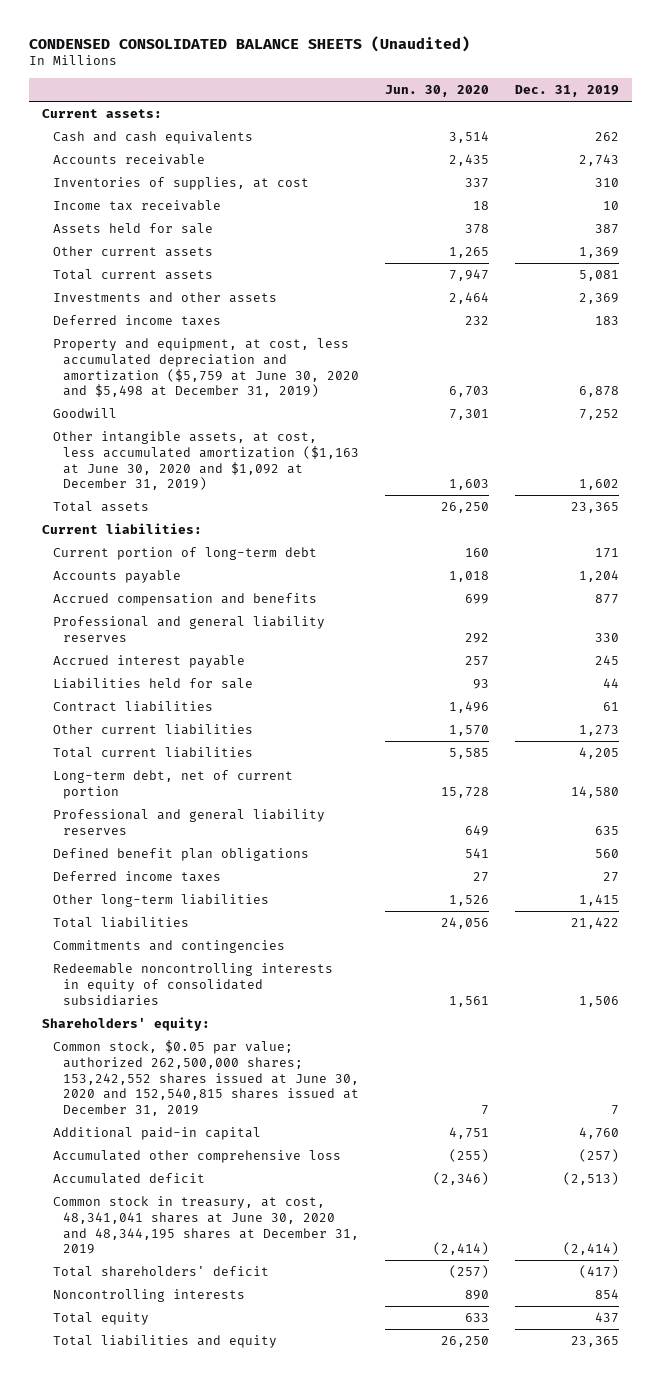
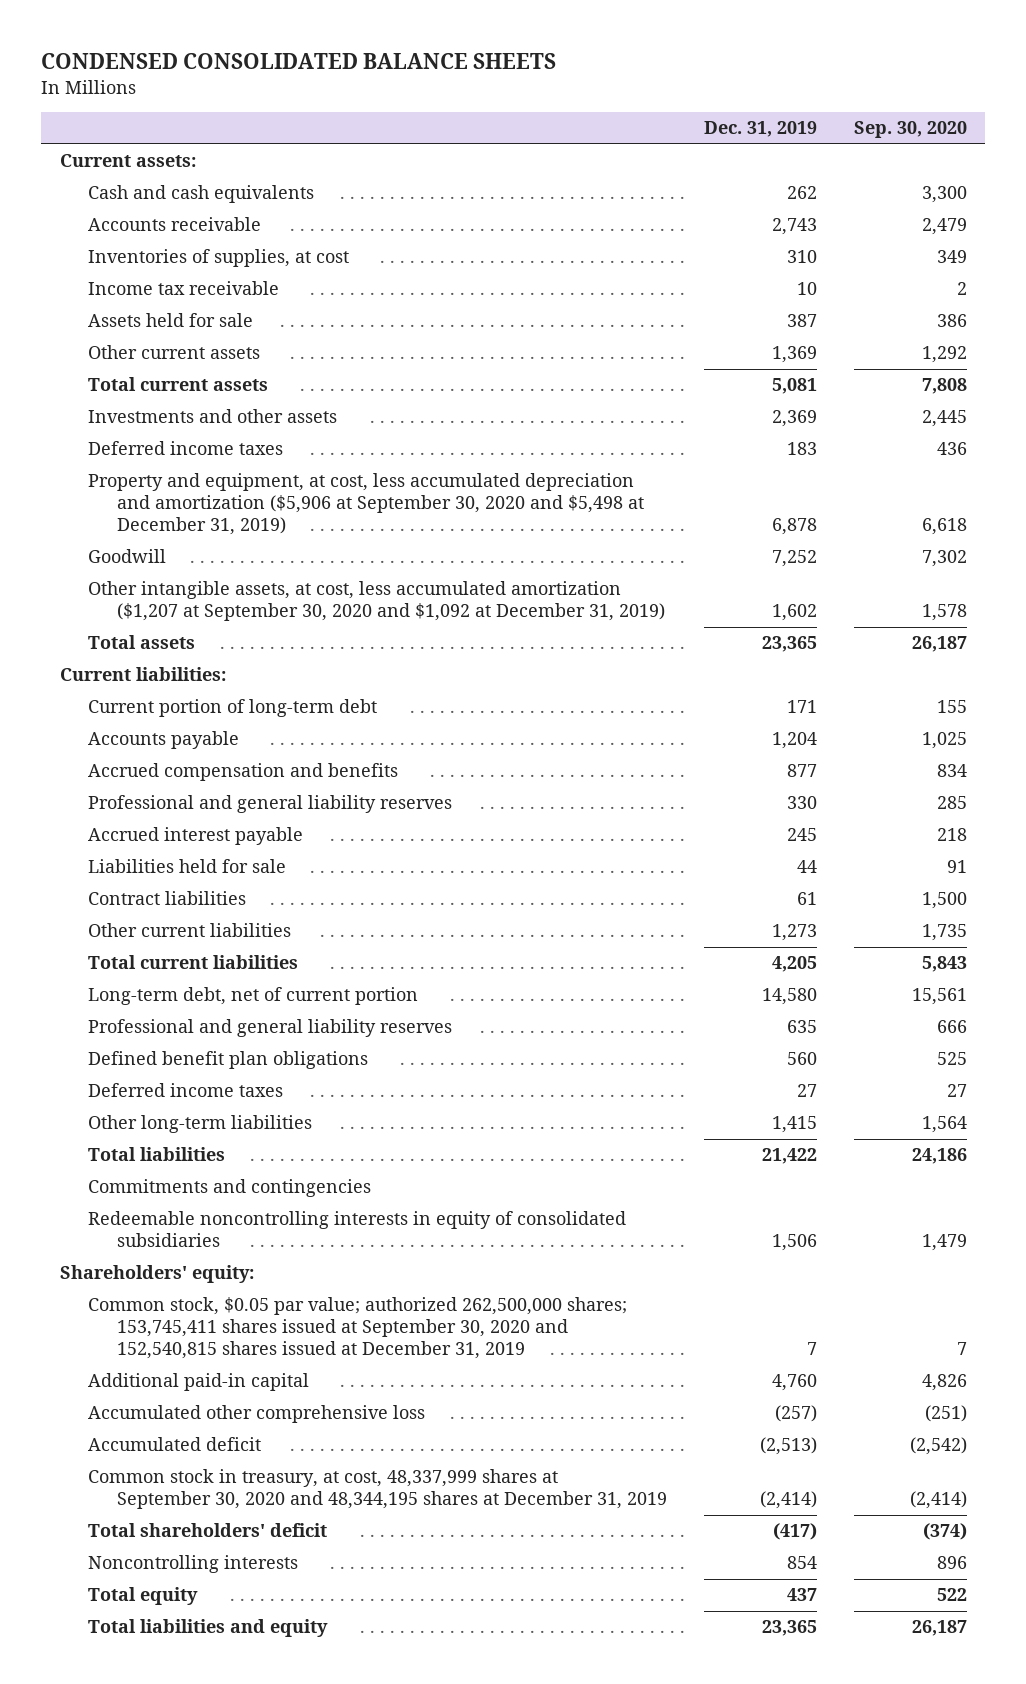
[29,35,471,52] CONDENSED CONSOLIDATED BALANCE SHEETS (Unaudited) -> [41,53,557,70] CONDENSED CONSOLIDATED BALANCE SHEETS
[384,84,489,97] Jun. 30, 2020 -> none
none -> [853,121,967,139] Sep. 30, 2020
[52,337,359,398] Property and equipment, at cost, less accumulated depreciation and amortization ($5,759 at June 30, 2020 and $5,498 at December 31, 2019) -> [88,473,644,536] Property and equipment, at cost, less accumulated depreciation and amortization ($5,906 at September 30, 2020 and $5,498 at December 31, 2019)
[52,430,359,491] Other intangible assets, at cost, less accumulated amortization ($1,163 at June 30, 2020 and $1,092 at December 31, 2019) -> [88,581,665,622] Other intangible assets, at cost, less accumulated amortization ($1,207 at September 30, 2020 and $1,092 at December 31, 2019)
[52,1039,359,1117] Common stock, $0.05 par value; authorized 262,500,000 shares; 153,242,552 shares issued at June 30, 2020 and 152,540,815 shares issued at December 31, 2019 -> [88,1297,628,1360] Common stock, $0.05 par value; authorized 262,500,000 shares; 153,745,411 shares issued at September 30, 2020 and 152,540,815 shares issued at December 31, 2019
[52,1195,359,1255] Common stock in treasury, at cost, 48,341,041 shares at June 30, 2020 and 48,344,195 shares at December 31, 2019 -> [88,1469,667,1510] Common stock in treasury, at cost, 48,337,999 shares at September 30, 2020 and 48,344,195 shares at December 31, 2019

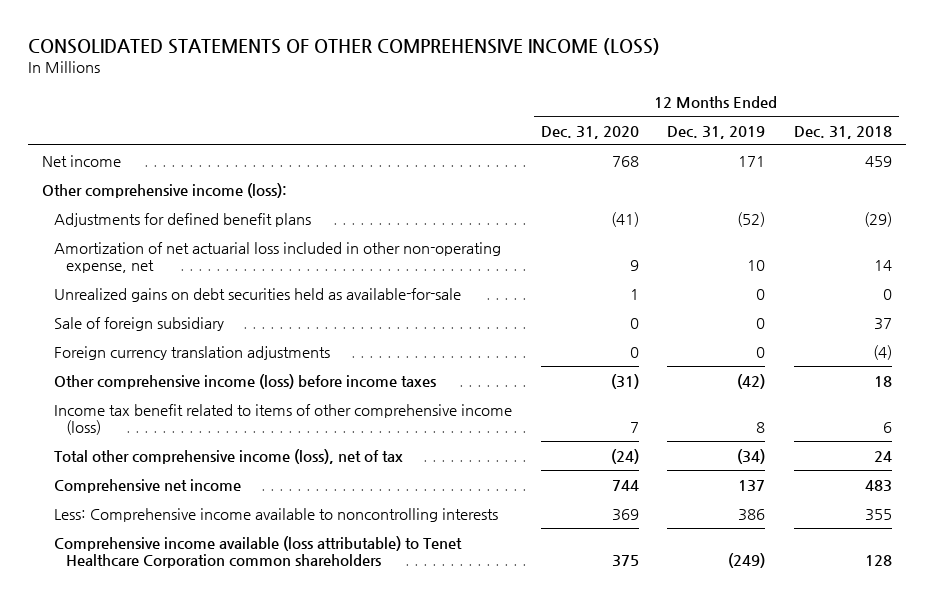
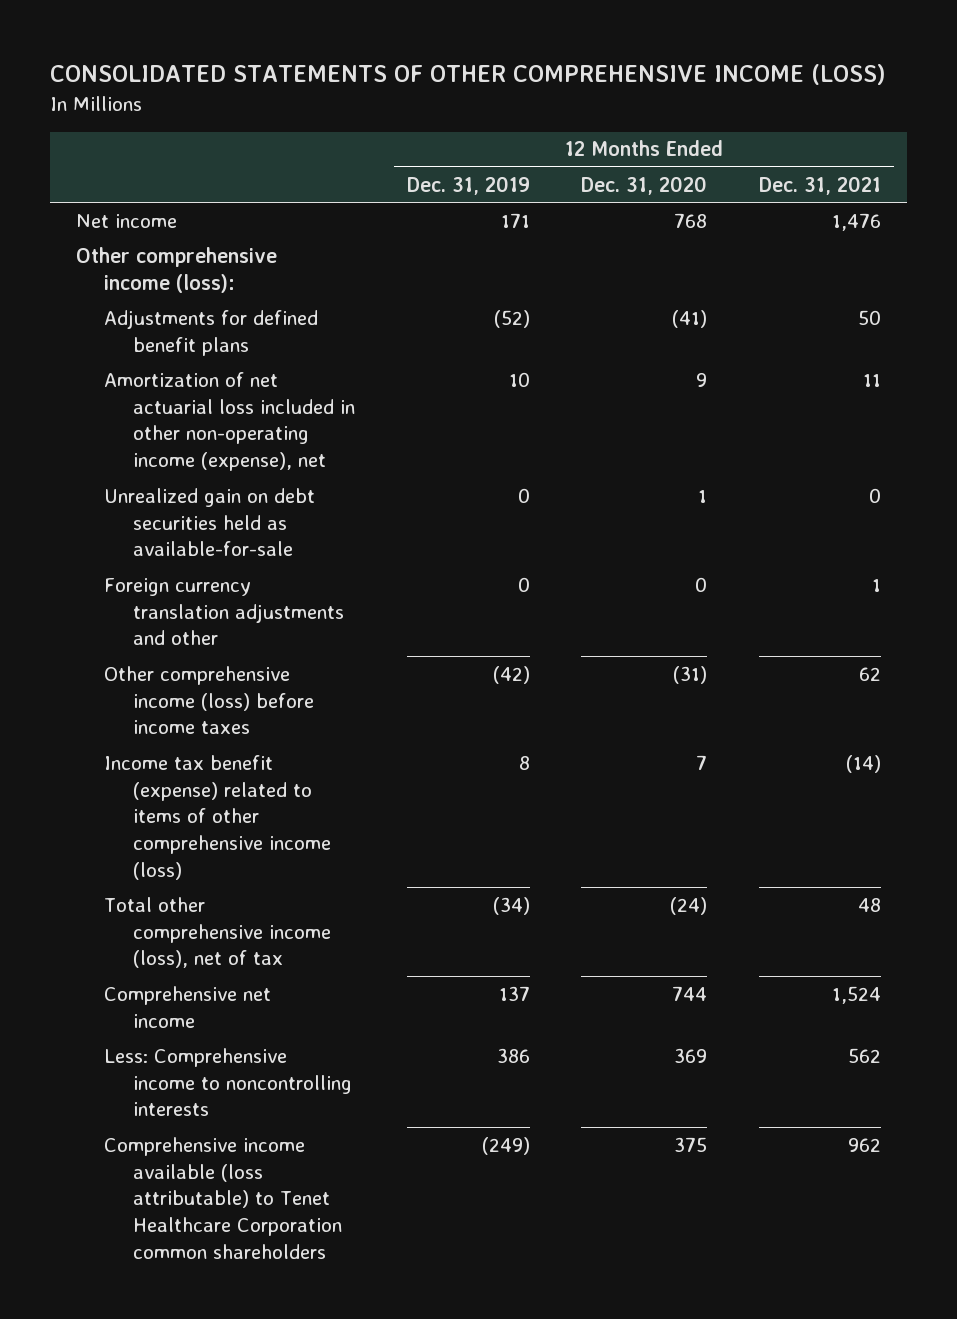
[793,125,892,139] Dec. 31, 2018 -> none
none -> [759,175,882,195] Dec. 31, 2021
[54,316,225,331] Sale of foreign subsidiary -> none
[54,241,502,274] Amortization of net actuarial loss included in other non-operating expense, net -> [104,371,355,471] Amortization of net actuarial loss included in other non-operating income (expense), net
[54,287,462,302] Unrealized gains on debt securities held as available-for-sale -> [104,487,316,557] Unrealized gain on debt securities held as available-for-sale
[54,345,331,360] Foreign currency translation adjustments -> [104,577,344,646] Foreign currency translation adjustments and other
[54,403,513,436] Income tax benefit related to items of other comprehensive income (loss) -> [104,754,331,880] Income tax benefit (expense) related to items of other comprehensive income (loss)
[54,507,499,522] Less: Comprehensive income available to noncontrolling interests -> [104,1047,352,1117] Less: Comprehensive income to noncontrolling interests

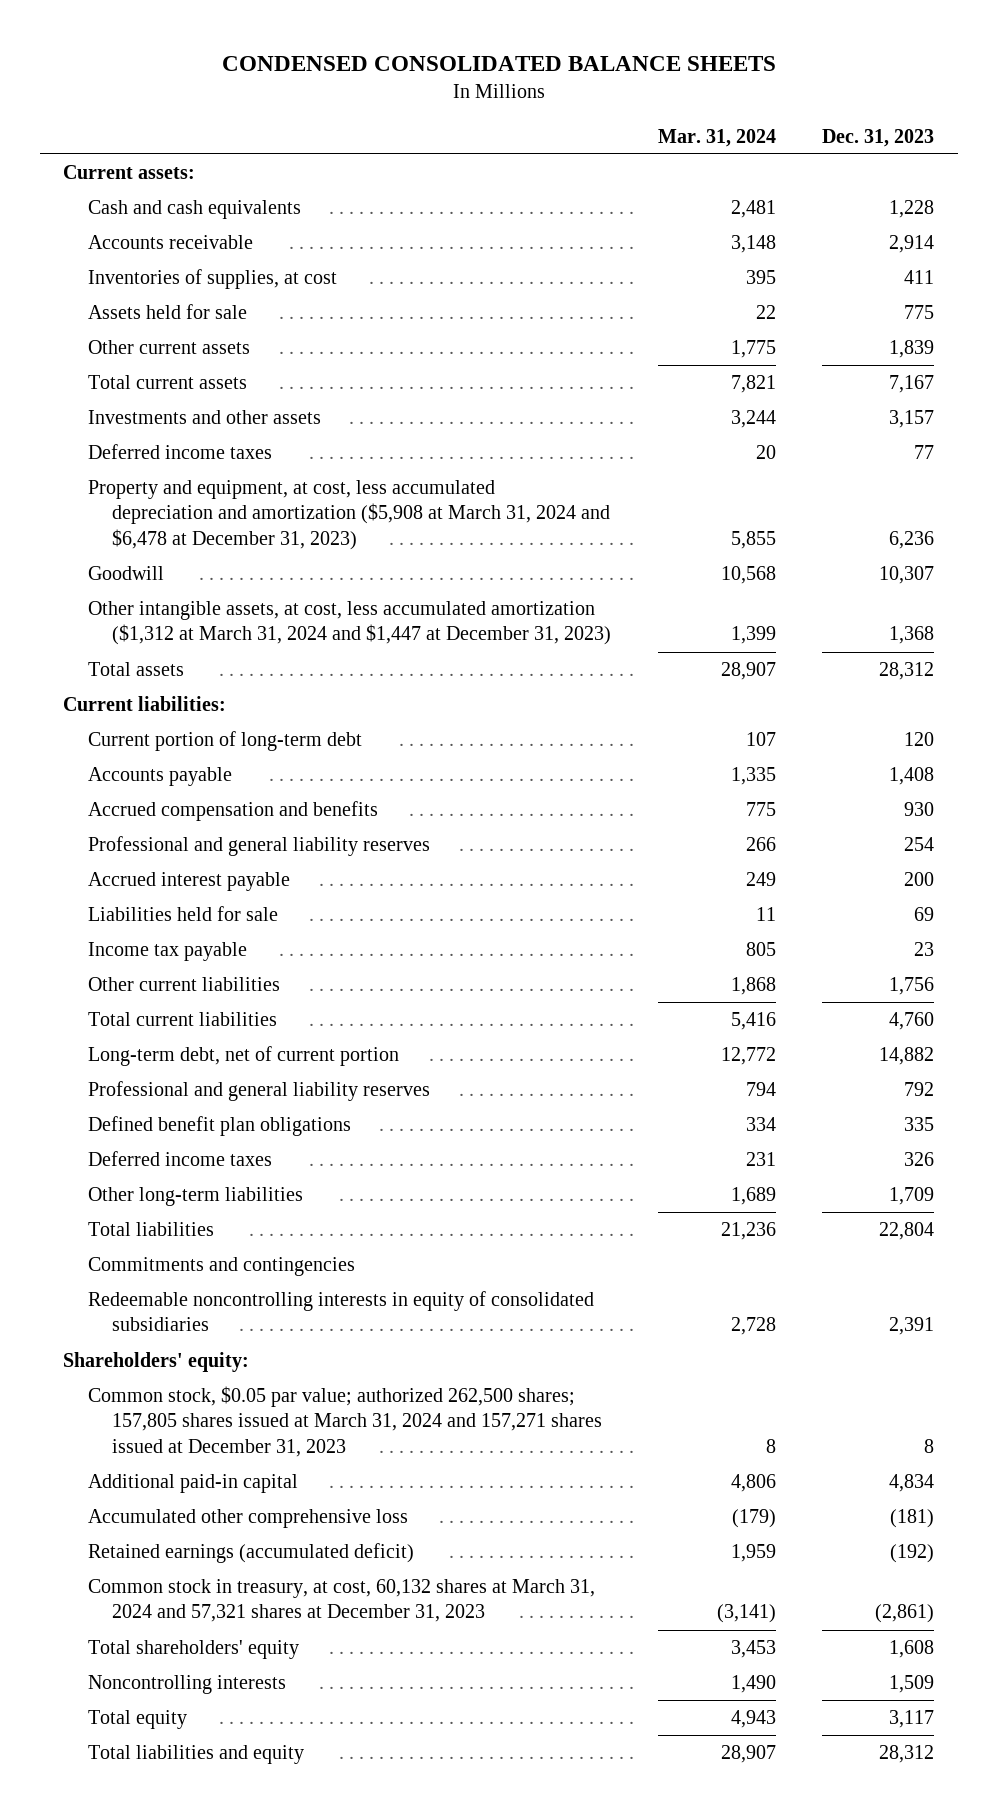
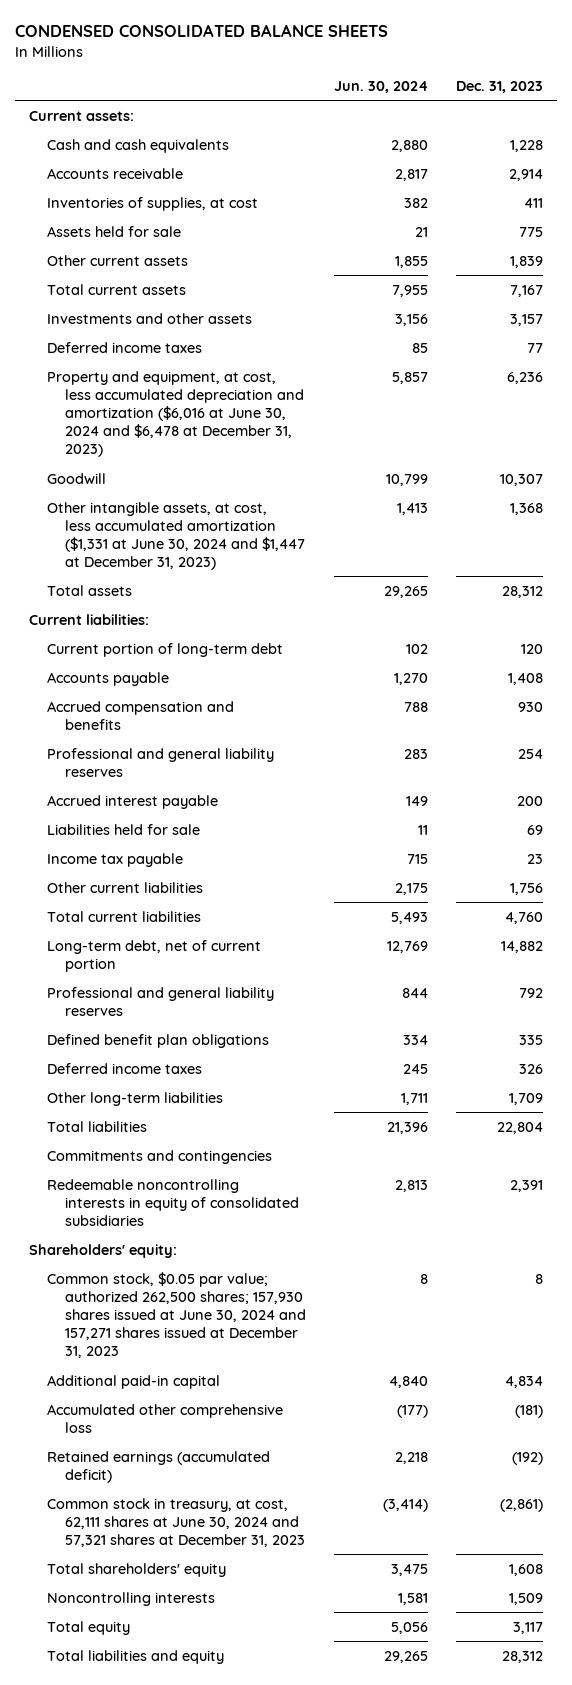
[657,128,776,147] Mar. 31, 2024 -> none
none -> [334,81,429,94] Jun. 30, 2024
[87,480,611,550] Property and equipment, at cost, less accumulated depreciation and amortization ($5,908 at March 31, 2024 and $6,478 at December 31, 2023) -> [47,370,305,458] Property and equipment, at cost, less accumulated depreciation and amortization ($6,016 at June 30, 2024 and $6,478 at December 31, 2023)
[87,601,612,646] Other intangible assets, at cost, less accumulated amortization ($1,312 at March 31, 2024 and $1,447 at December 31, 2023) -> [47,501,306,571] Other intangible assets, at cost, less accumulated amortization ($1,331 at June 30, 2024 and $1,447 at December 31, 2023)
[87,1386,603,1457] Common stock, $0.05 par value; authorized 262,500 shares; 157,805 shares issued at March 31, 2024 and 157,271 shares issued at December 31, 2023 -> [47,1271,307,1359] Common stock, $0.05 par value; authorized 262,500 shares; 157,930 shares issued at June 30, 2024 and 157,271 shares issued at December 31, 2023
[87,1579,595,1623] Common stock in treasury, at cost, 60,132 shares at March 31, 2024 and 57,321 shares at December 31, 2023 -> [47,1497,306,1547] Common stock in treasury, at cost, 62,111 shares at June 30, 2024 and 57,321 shares at December 31, 2023

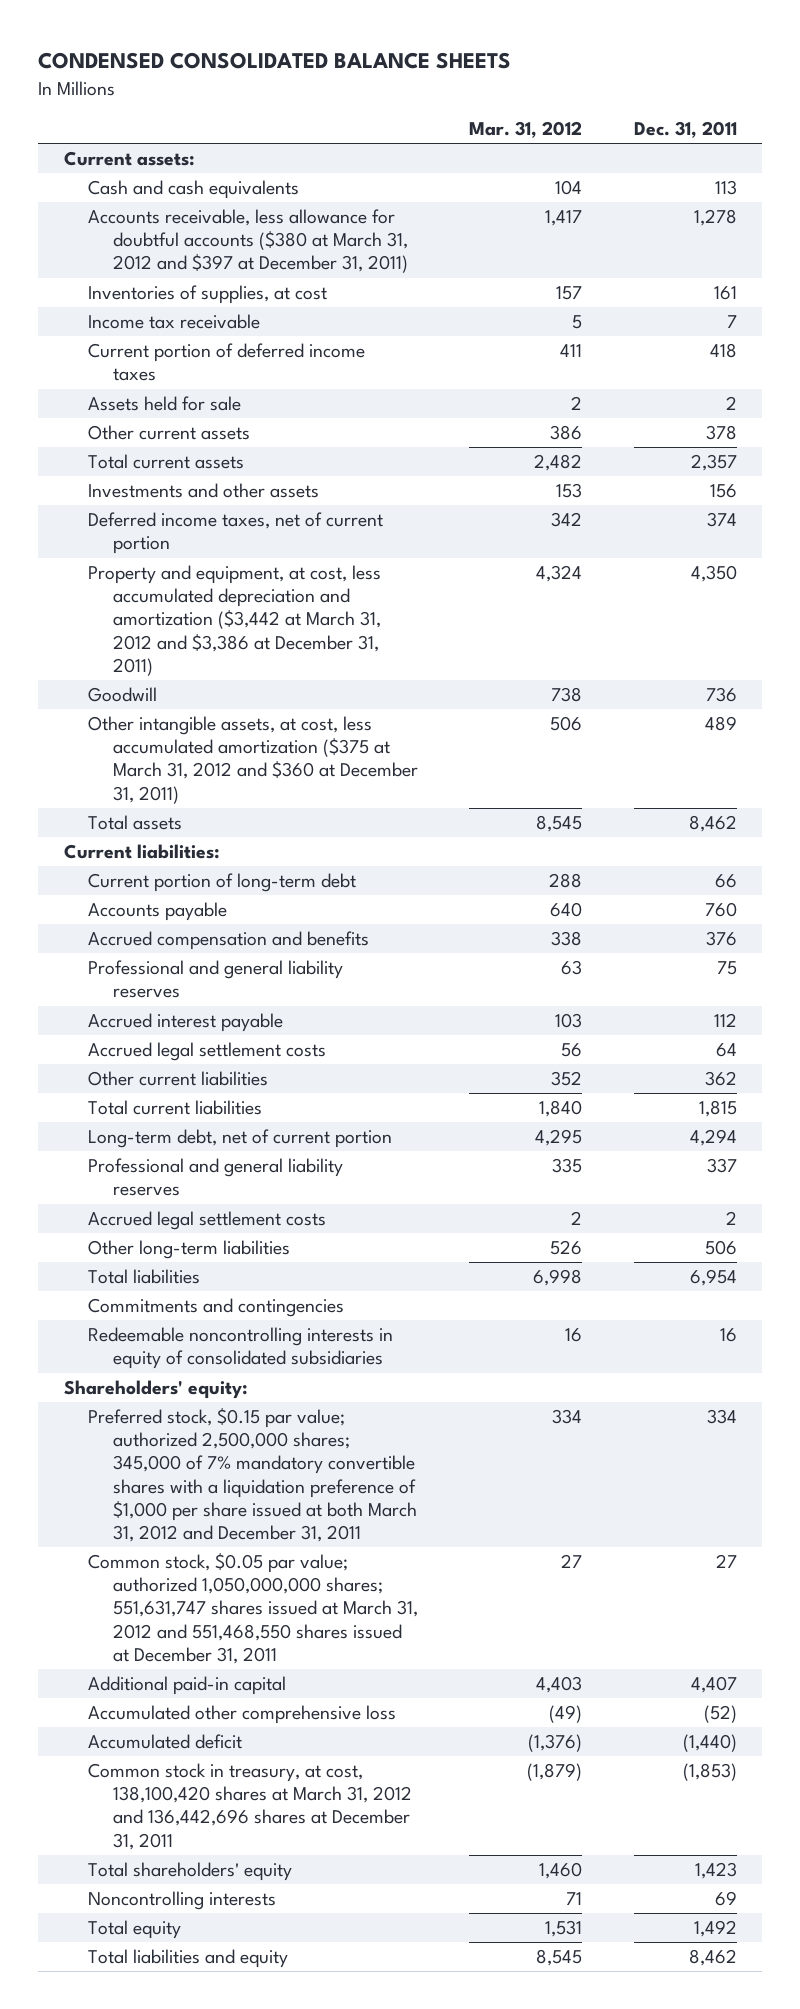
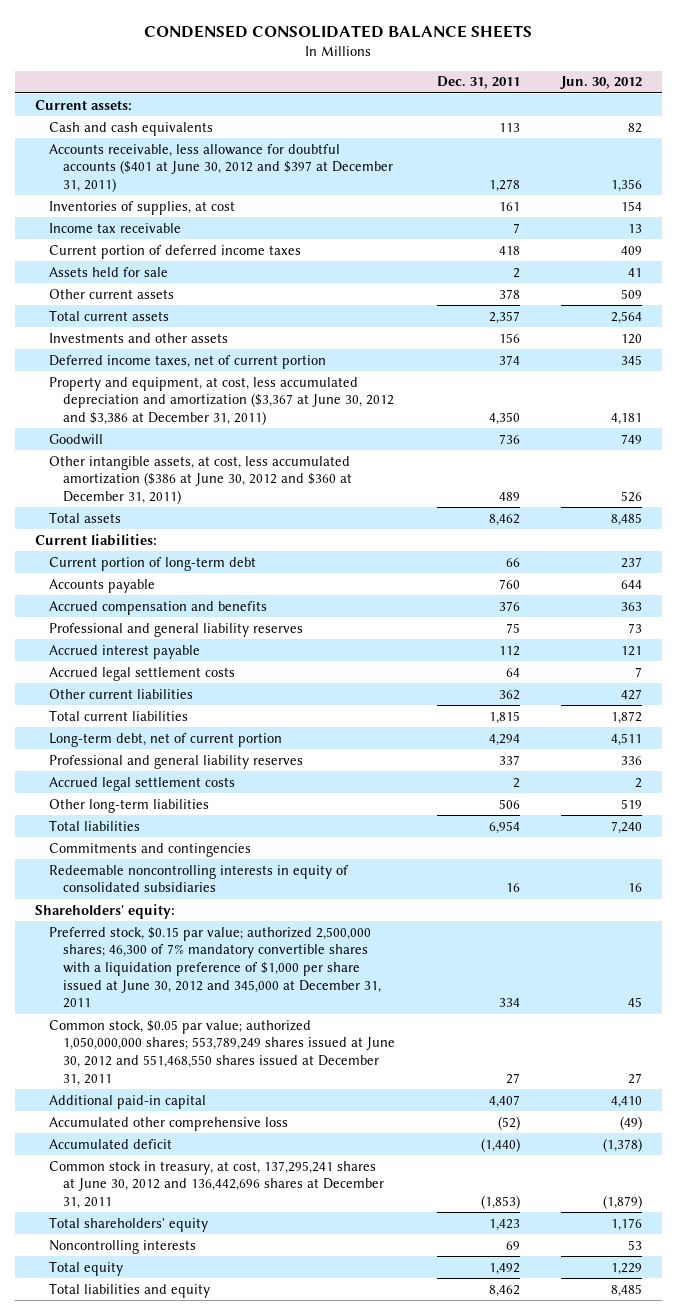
[469,121,583,139] Mar. 31, 2012 -> none
none -> [559,76,642,90] Jun. 30, 2012
[88,209,409,274] Accounts receivable, less allowance for doubtful accounts ($380 at March 31, 2012 and $397 at December 31, 2011) -> [49,143,394,193] Accounts receivable, less allowance for doubtful accounts ($401 at June 30, 2012 and $397 at December 31, 2011)
[88,565,382,676] Property and equipment, at cost, less accumulated depreciation and amortization ($3,442 at March 31, 2012 and $3,386 at December 31, 2011) -> [49,376,395,426] Property and equipment, at cost, less accumulated depreciation and amortization ($3,367 at June 30, 2012 and $3,386 at December 31, 2011)
[88,716,419,804] Other intangible assets, at cost, less accumulated amortization ($375 at March 31, 2012 and $360 at December 31, 2011) -> [49,455,353,505] Other intangible assets, at cost, less accumulated amortization ($386 at June 30, 2012 and $360 at December 31, 2011)
[88,1408,418,1543] Preferred stock, $0.15 par value; authorized 2,500,000 shares; 345,000 of 7% mandatory convertible shares with a liquidation preference of $1,000 per share issued at both March 31, 2012 and December 31, 2011 -> [49,926,382,1009] Preferred stock, $0.15 par value; authorized 2,500,000 shares; 46,300 of 7% mandatory convertible shares with a liquidation preference of $1,000 per share issued at June 30, 2012 and 345,000 at December 31, 2011
[88,1553,419,1664] Common stock, $0.05 par value; authorized 1,050,000,000 shares; 551,631,747 shares issued at March 31, 2012 and 551,468,550 shares issued at December 31, 2011 -> [49,1019,396,1086] Common stock, $0.05 par value; authorized 1,050,000,000 shares; 553,789,249 shares issued at June 30, 2012 and 551,468,550 shares issued at December 31, 2011
[88,1763,413,1850] Common stock in treasury, at cost, 138,100,420 shares at March 31, 2012 and 136,442,696 shares at December 31, 2011 -> [49,1160,385,1210] Common stock in treasury, at cost, 137,295,241 shares at June 30, 2012 and 136,442,696 shares at December 31, 2011

